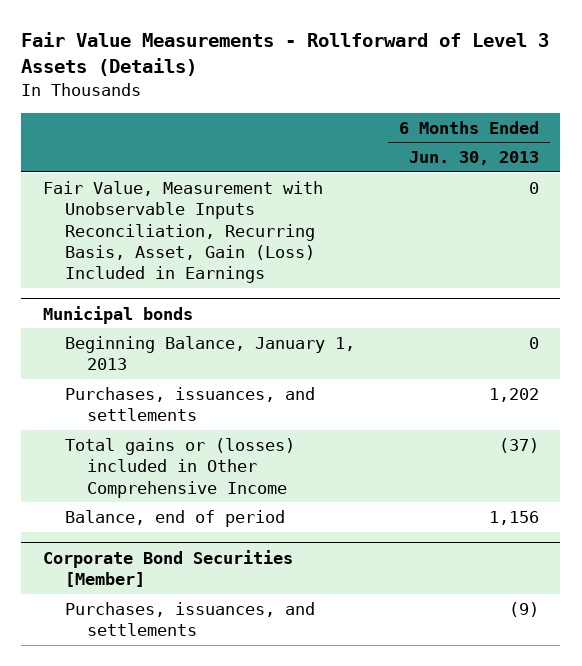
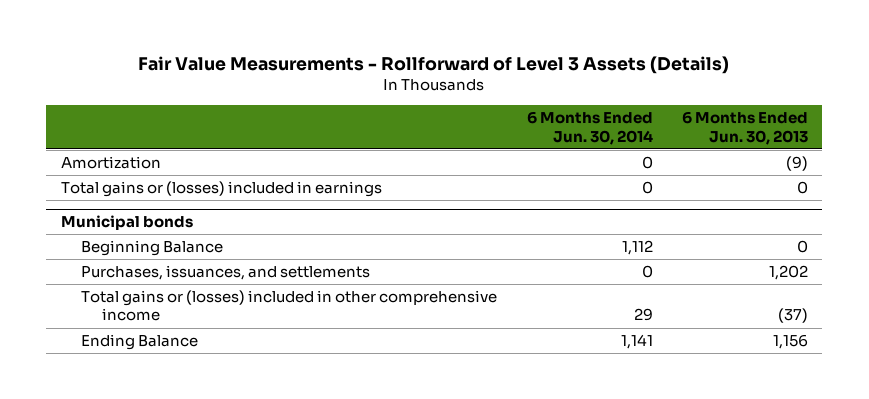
none -> [526,111,653,145] 6 Months Ended Jun. 30, 2014
none -> [61,156,162,170] Amortization
[43,180,324,284] Fair Value, Measurement with Unobservable Inputs Reconciliation, Recurring Basis, Asset, Gain (Loss) Included in Earnings -> [61,181,383,198] Total gains or (losses) included in earnings
[65,335,356,371] Beginning Balance, January 1, 2013 -> [81,240,224,257] Beginning Balance
[43,549,294,587] Corporate Bond Securities [Member] -> none
[65,601,316,637] Purchases, issuances, and settlements -> none
[65,437,296,498] Total gains or (losses) included in Other Comprehensive Income -> [81,290,498,322] Total gains or (losses) included in other comprehensive income
[65,509,286,527] Balance, end of period -> [81,334,199,351] Ending Balance

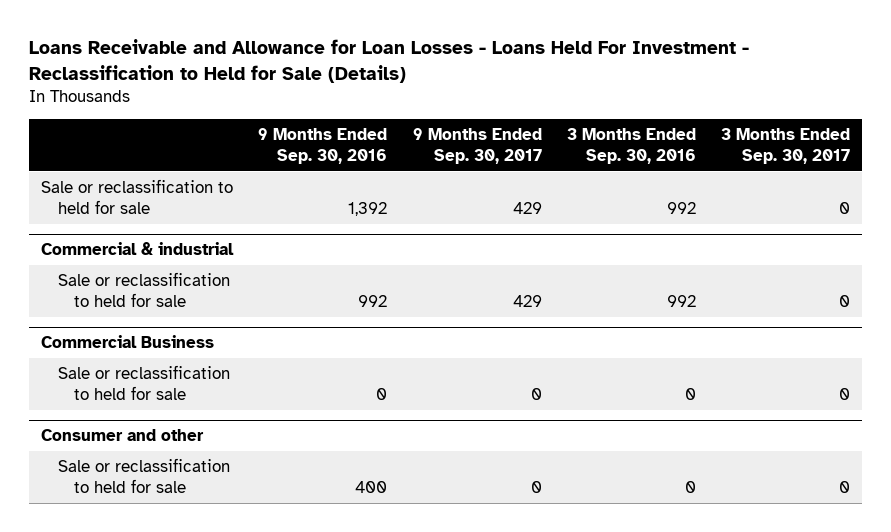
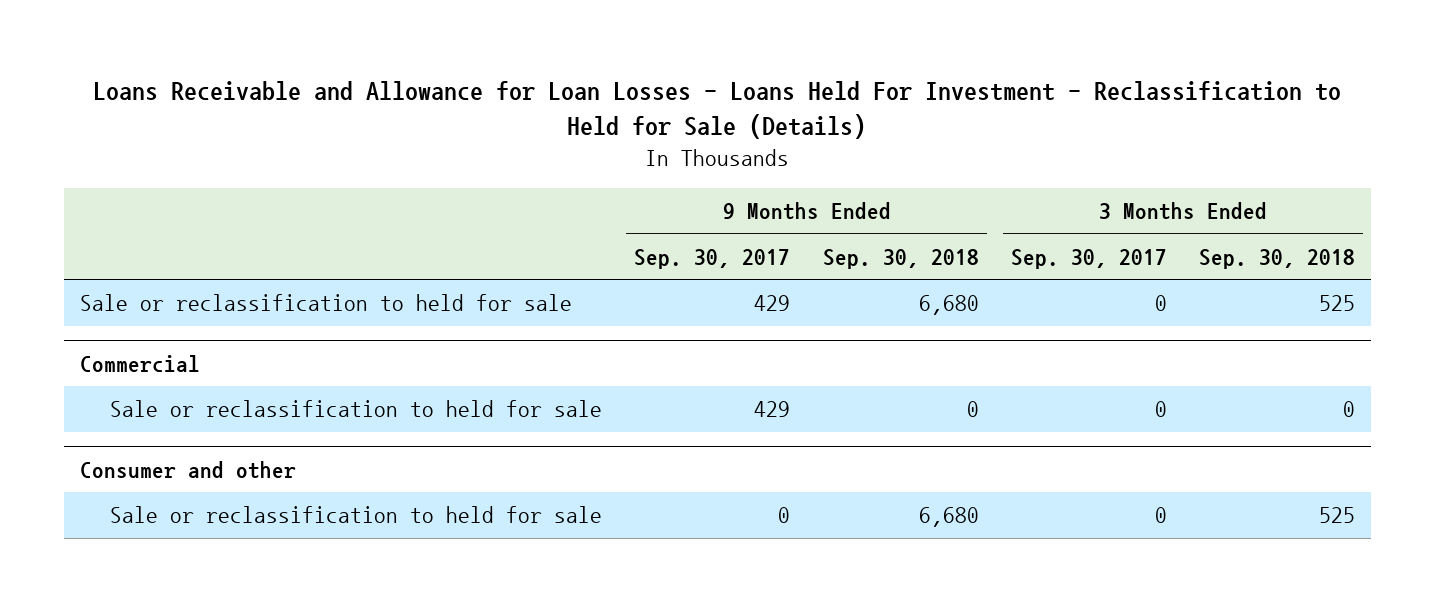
[258,128,388,164] 9 Months Ended Sep. 30, 2016 -> none
[566,128,696,164] 3 Months Ended Sep. 30, 2016 -> none
none -> [822,248,979,269] Sep. 30, 2018
none -> [1198,248,1355,269] Sep. 30, 2018
[41,242,235,256] Commercial & industrial -> [79,354,200,373] Commercial
[41,335,215,349] Commercial Business -> none
[57,365,230,400] Sale or reclassification to held for sale -> none

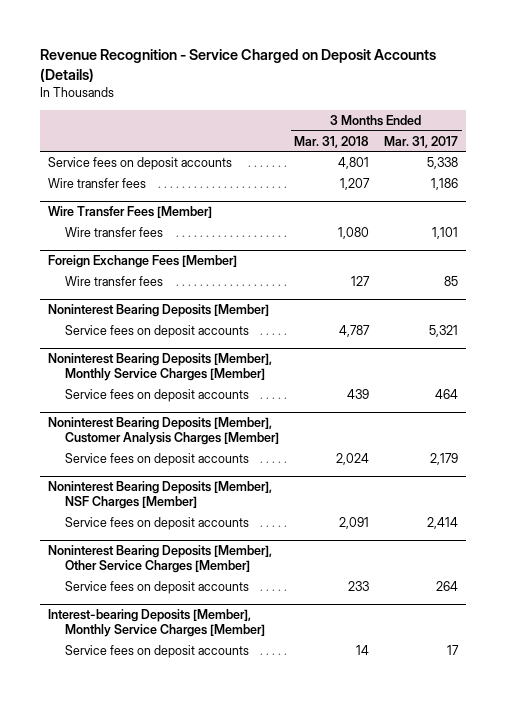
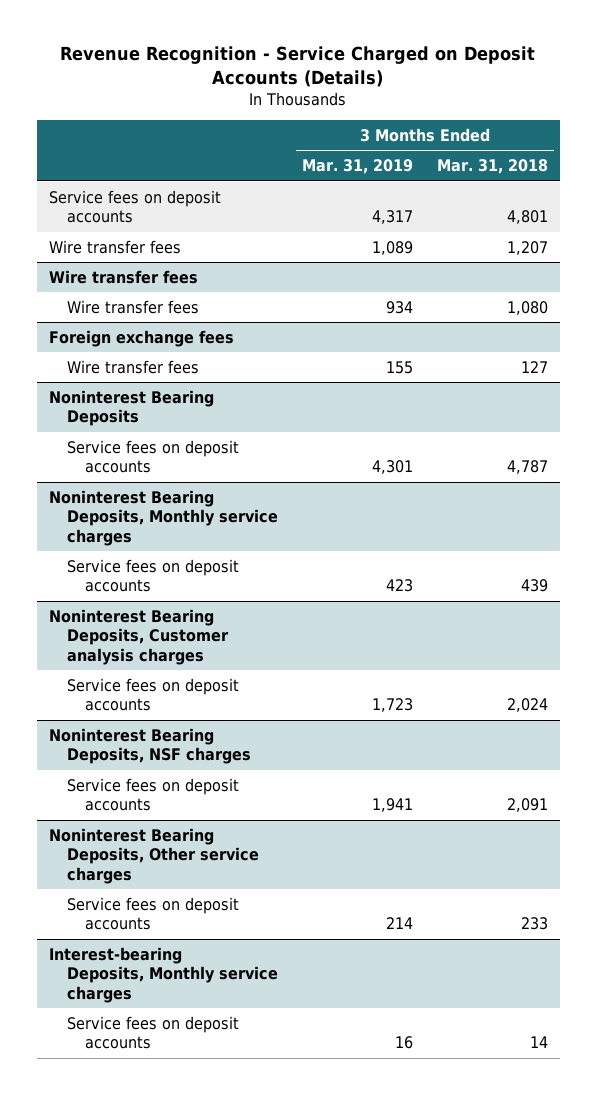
[384,135,459,148] Mar. 31, 2017 -> none
none -> [301,159,413,175] Mar. 31, 2019
[47,206,212,219] Wire Transfer Fees [Member] -> [48,269,198,284] Wire transfer fees
[47,255,237,269] Foreign Exchange Fees [Member] -> [48,329,234,347] Foreign exchange fees
[47,304,269,318] Noninterest Bearing Deposits [Member] -> [48,389,214,427] Noninterest Bearing Deposits
[47,353,272,382] Noninterest Bearing Deposits [Member], Monthly Service Charges [Member] -> [48,489,278,546] Noninterest Bearing Deposits, Monthly service charges
[47,417,280,446] Noninterest Bearing Deposits [Member], Customer Analysis Charges [Member] -> [48,608,229,665] Noninterest Bearing Deposits, Customer analysis charges
[47,481,272,510] Noninterest Bearing Deposits [Member], NSF Charges [Member] -> [48,727,251,765] Noninterest Bearing Deposits, NSF charges
[47,545,272,574] Noninterest Bearing Deposits [Member], Other Service Charges [Member] -> [48,827,259,884] Noninterest Bearing Deposits, Other service charges
[47,609,266,638] Interest-bearing Deposits [Member], Monthly Service Charges [Member] -> [48,946,278,1003] Interest-bearing Deposits, Monthly service charges

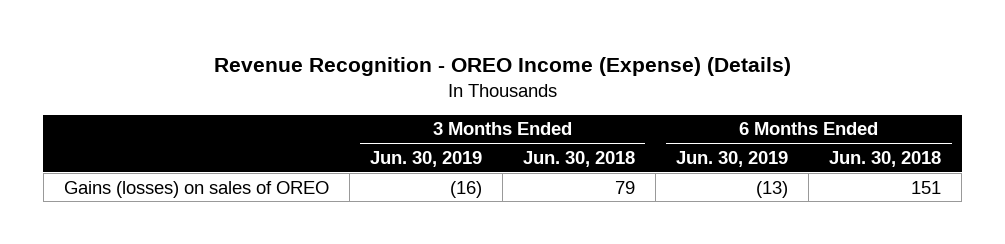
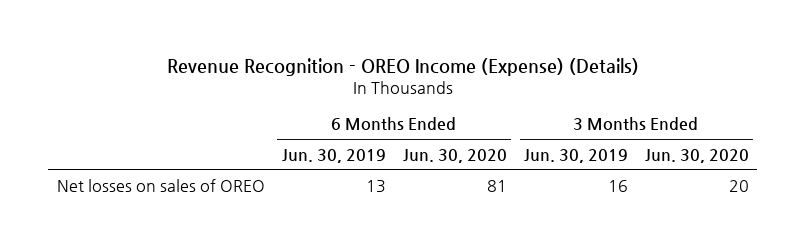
[523,150,636,167] Jun. 30, 2018 -> none
[829,150,942,167] Jun. 30, 2018 -> none
none -> [402,148,507,163] Jun. 30, 2020
none -> [644,148,749,163] Jun. 30, 2020
[63,180,329,198] Gains (losses) on sales of OREO -> [56,178,265,192] Net losses on sales of OREO
[450,180,483,198] (16) -> [607,179,628,192] 16
[756,180,789,198] (13) -> [365,179,386,193] 13

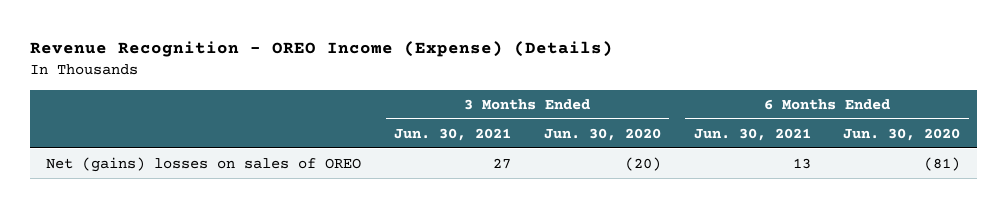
[281,148,386,163] Jun. 30, 2019 -> none
[523,148,628,163] Jun. 30, 2019 -> none
none -> [393,127,511,141] Jun. 30, 2021
none -> [693,127,811,141] Jun. 30, 2021
[56,178,265,192] Net losses on sales of OREO -> [46,156,362,172] Net (gains) losses on sales of OREO
[486,179,507,192] 81 -> [924,156,961,171] (81)
[728,179,749,192] 20 -> [624,156,661,171] (20)

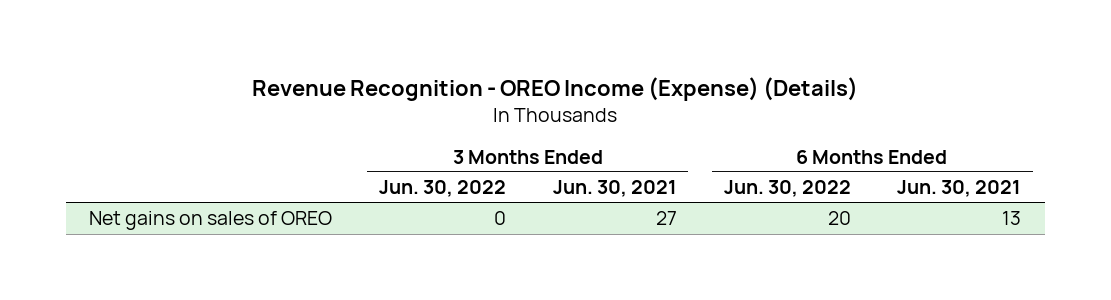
[543,127,661,141] Jun. 30, 2020 -> none
[843,127,961,141] Jun. 30, 2020 -> none
none -> [379,180,507,198] Jun. 30, 2022
none -> [723,180,851,198] Jun. 30, 2022
[46,156,362,172] Net (gains) losses on sales of OREO -> [89,211,333,231] Net gains on sales of OREO

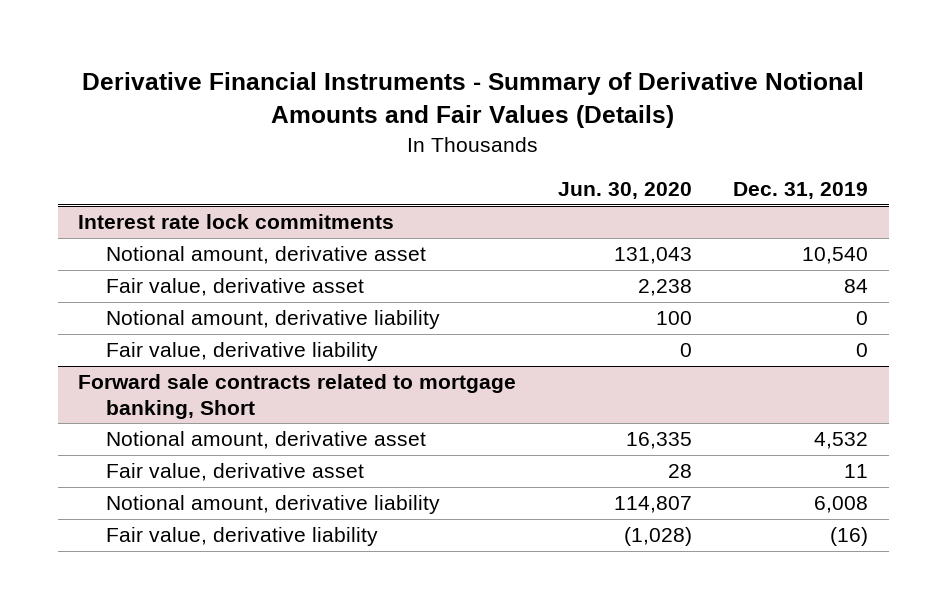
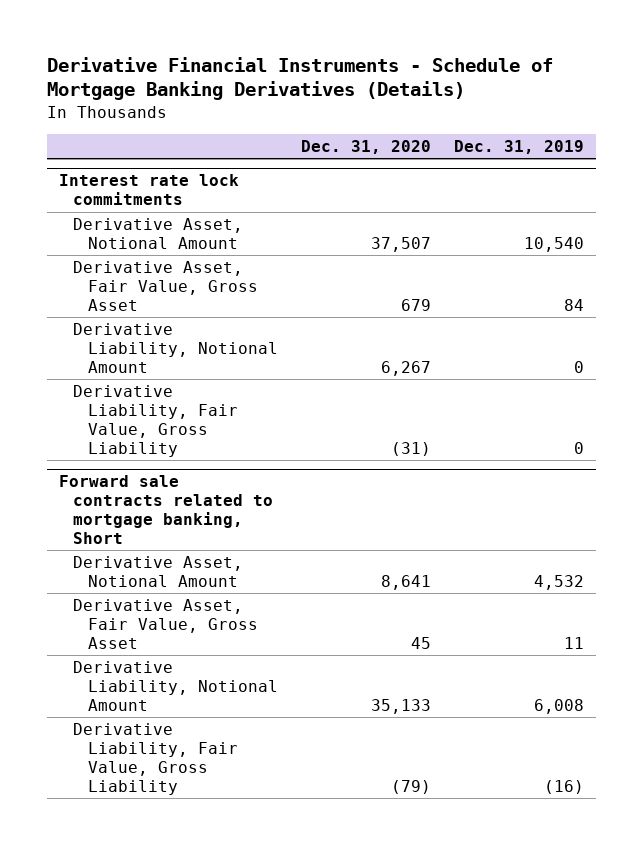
[82,72,865,129] Derivative Financial Instruments - Summary of Derivative Notional Amounts and Fair Values (Details) -> [47,56,554,101] Derivative Financial Instruments - Schedule of Mortgage Banking Derivatives (Details)
[557,182,692,200] Jun. 30, 2020 -> none
none -> [301,139,432,154] Dec. 31, 2020
[106,246,427,265] Notional amount, derivative asset -> [73,217,244,249] Derivative Asset, Notional Amount
[106,278,365,297] Fair value, derivative asset -> [73,260,258,311] Derivative Asset, Fair Value, Gross Asset
[106,310,441,330] Notional amount, derivative liability -> [73,322,278,373] Derivative Liability, Notional Amount
[106,342,379,362] Fair value, derivative liability -> [73,384,238,457] Derivative Liability, Fair Value, Gross Liability
[106,431,427,450] Notional amount, derivative asset -> [73,555,244,587] Derivative Asset, Notional Amount
[106,463,365,482] Fair value, derivative asset -> [73,598,258,649] Derivative Asset, Fair Value, Gross Asset
[106,495,441,515] Notional amount, derivative liability -> [73,660,278,711] Derivative Liability, Notional Amount
[106,527,379,547] Fair value, derivative liability -> [73,722,238,795] Derivative Liability, Fair Value, Gross Liability

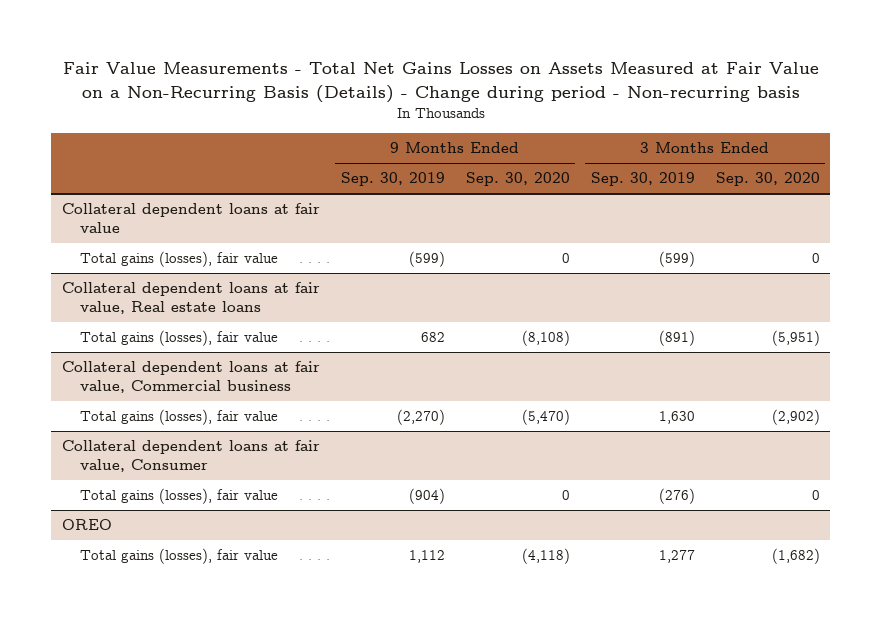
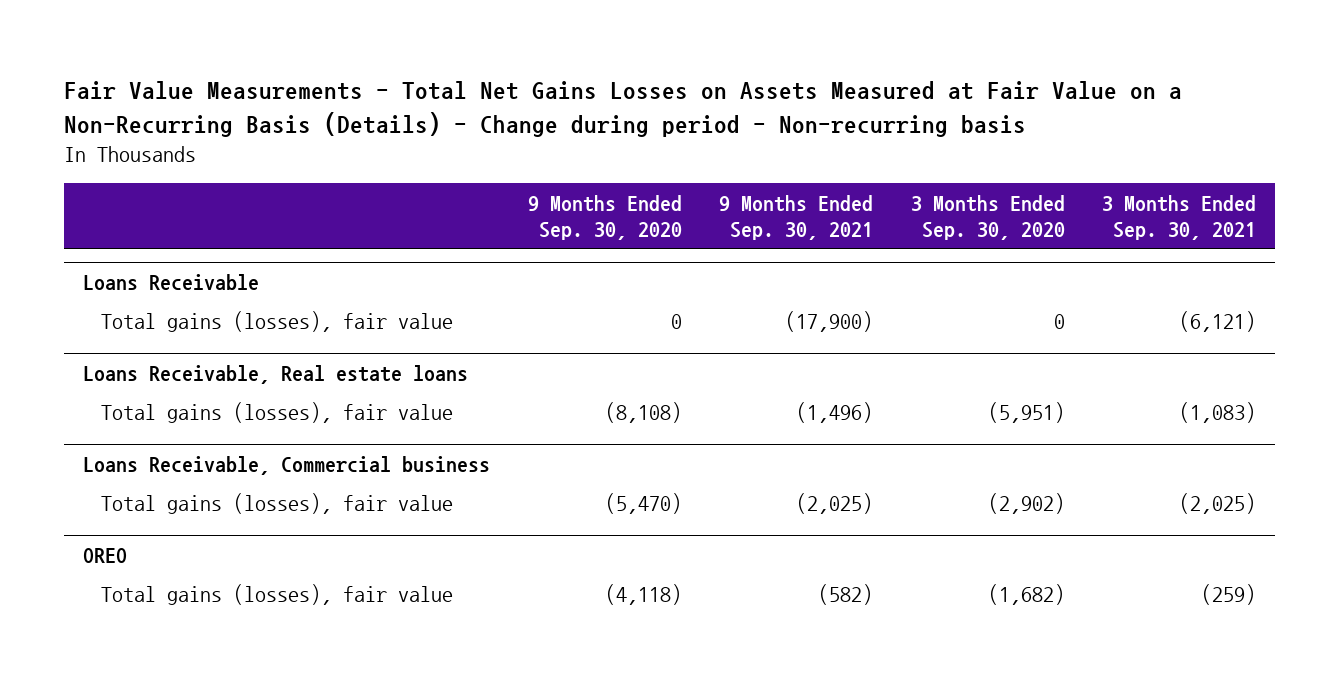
[340,172,445,187] Sep. 30, 2019 -> none
[590,172,695,187] Sep. 30, 2019 -> none
none -> [719,194,874,240] 9 Months Ended Sep. 30, 2021
none -> [1102,194,1257,240] 3 Months Ended Sep. 30, 2021
[61,203,320,233] Collateral dependent loans at fair value -> [83,273,260,291] Loans Receivable
[61,282,320,314] Collateral dependent loans at fair value, Real estate loans -> none
none -> [83,364,469,384] Loans Receivable, Real estate loans
[61,361,320,393] Collateral dependent loans at fair value, Commercial business -> none
none -> [83,455,491,475] Loans Receivable, Commercial business
[61,440,320,472] Collateral dependent loans at fair value, Consumer -> none
[79,488,278,505] Total gains (losses), fair value -> none

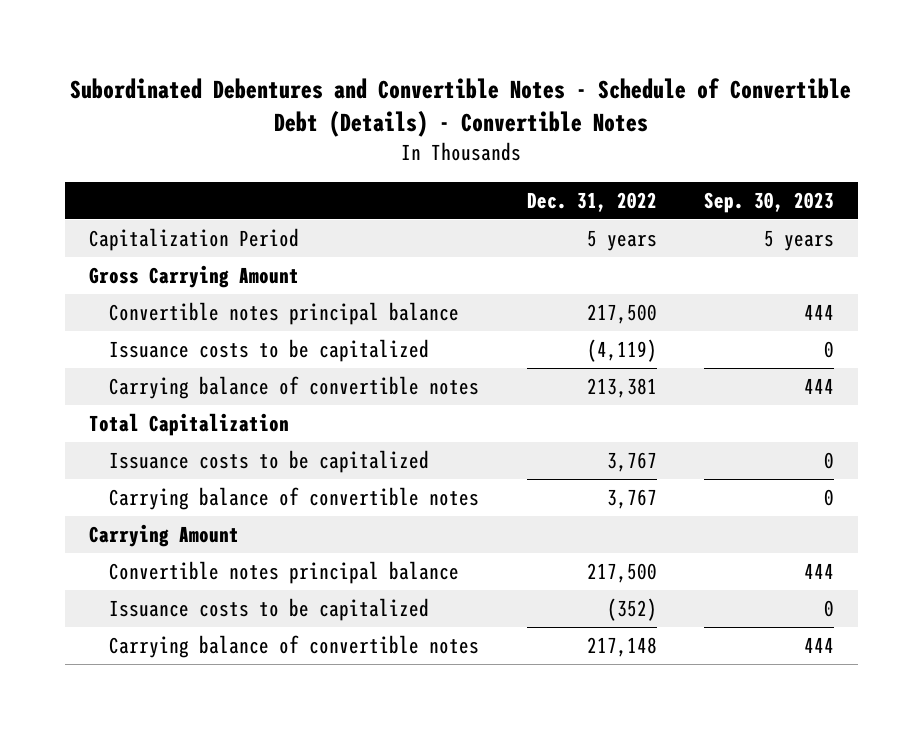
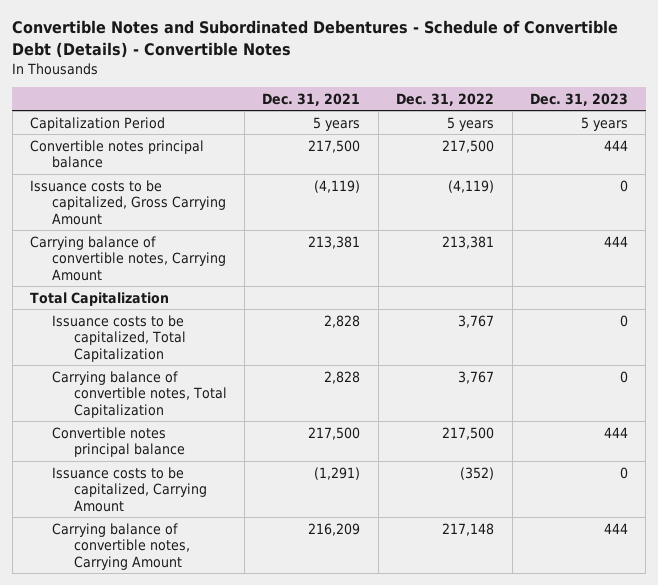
[70,78,852,138] Subordinated Debentures and Convertible Notes - Schedule of Convertible Debt (Details) - Convertible Notes -> [12,20,619,58] Convertible Notes and Subordinated Debentures - Schedule of Convertible Debt (Details) - Convertible Notes
[704,191,835,213] Sep. 30, 2023 -> none
none -> [262,92,361,106] Dec. 31, 2021
none -> [530,92,629,106] Dec. 31, 2023
[88,265,299,289] Gross Carrying Amount -> none
[109,339,430,363] Issuance costs to be capitalized -> [29,179,226,225] Issuance costs to be capitalized, Gross Carrying Amount
[109,376,480,400] Carrying balance of convertible notes -> [29,235,226,281] Carrying balance of convertible notes, Carrying Amount
[88,524,239,548] Carrying Amount -> none
[109,450,430,474] Issuance costs to be capitalized -> [51,314,186,362] Issuance costs to be capitalized, Total Capitalization
[109,487,480,511] Carrying balance of convertible notes -> [51,370,227,418] Carrying balance of convertible notes, Total Capitalization
[109,598,430,622] Issuance costs to be capitalized -> [51,466,207,512] Issuance costs to be capitalized, Carrying Amount
[109,635,480,659] Carrying balance of convertible notes -> [51,522,190,570] Carrying balance of convertible notes, Carrying Amount

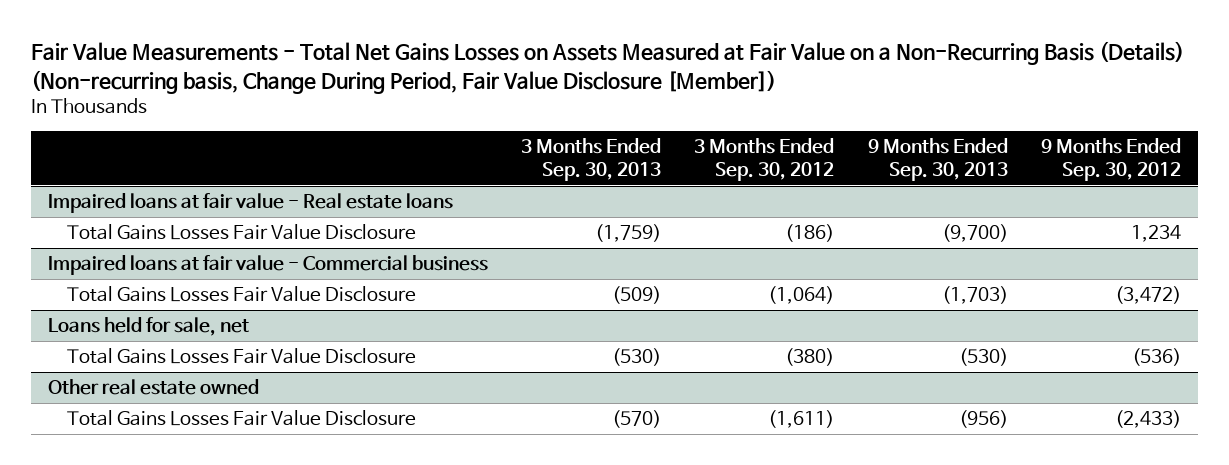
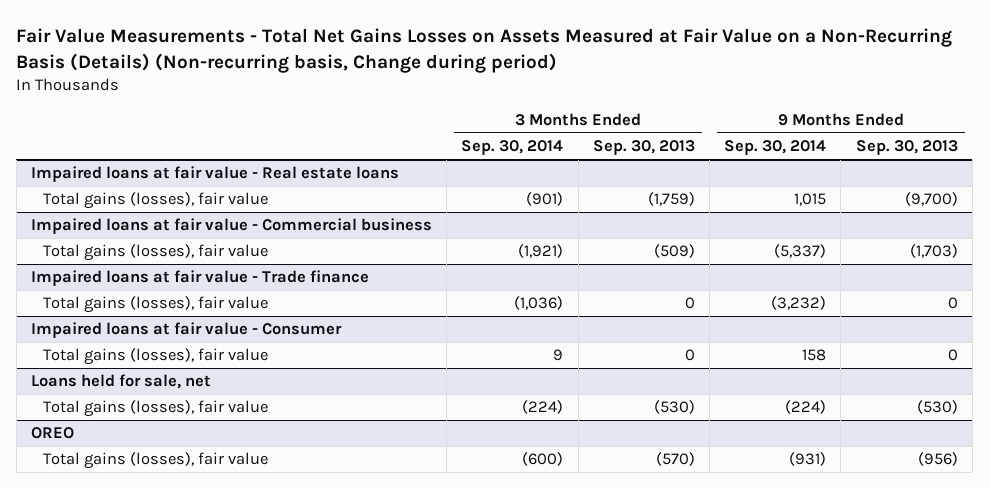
[30,41,1184,94] Fair Value Measurements - Total Net Gains Losses on Assets Measured at Fair Value on a Non-Recurring Basis (Details) (Non-recurring basis, Change During Period, Fair Value Disclosure [Member]) -> [16,28,953,73] Fair Value Measurements - Total Net Gains Losses on Assets Measured at Fair Value on a Non-Recurring Basis (Details) (Non-recurring basis, Change during period)
[694,138,835,181] 3 Months Ended Sep. 30, 2012 -> none
[1041,138,1182,181] 9 Months Ended Sep. 30, 2012 -> none
none -> [461,140,564,156] Sep. 30, 2014
none -> [724,140,827,156] Sep. 30, 2014
[67,224,417,241] Total Gains Losses Fair Value Disclosure -> [43,192,269,210] Total gains (losses), fair value
[67,286,417,303] Total Gains Losses Fair Value Disclosure -> [43,244,269,262] Total gains (losses), fair value
none -> [31,270,370,287] Impaired loans at fair value - Trade finance
none -> [43,296,269,314] Total gains (losses), fair value
none -> [31,322,343,339] Impaired loans at fair value - Consumer
none -> [43,348,269,366] Total gains (losses), fair value
[47,379,259,396] Other real estate owned -> none
[67,348,417,365] Total Gains Losses Fair Value Disclosure -> [43,400,269,418] Total gains (losses), fair value
none -> [31,427,75,440] OREO
[67,410,417,427] Total Gains Losses Fair Value Disclosure -> [43,452,269,470] Total gains (losses), fair value

